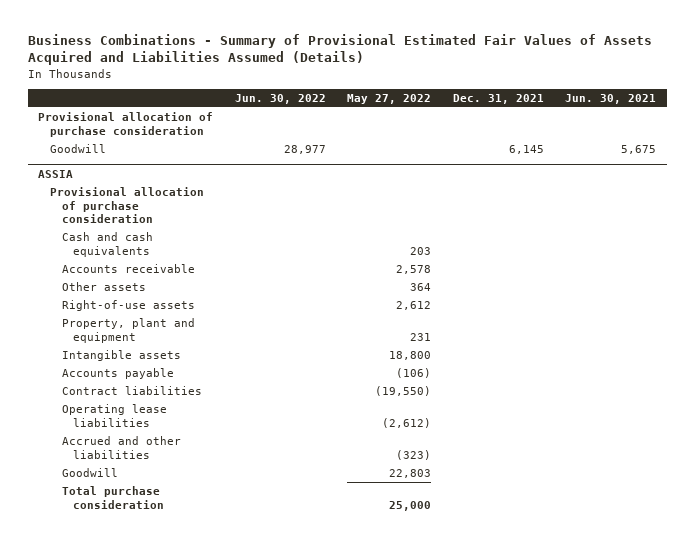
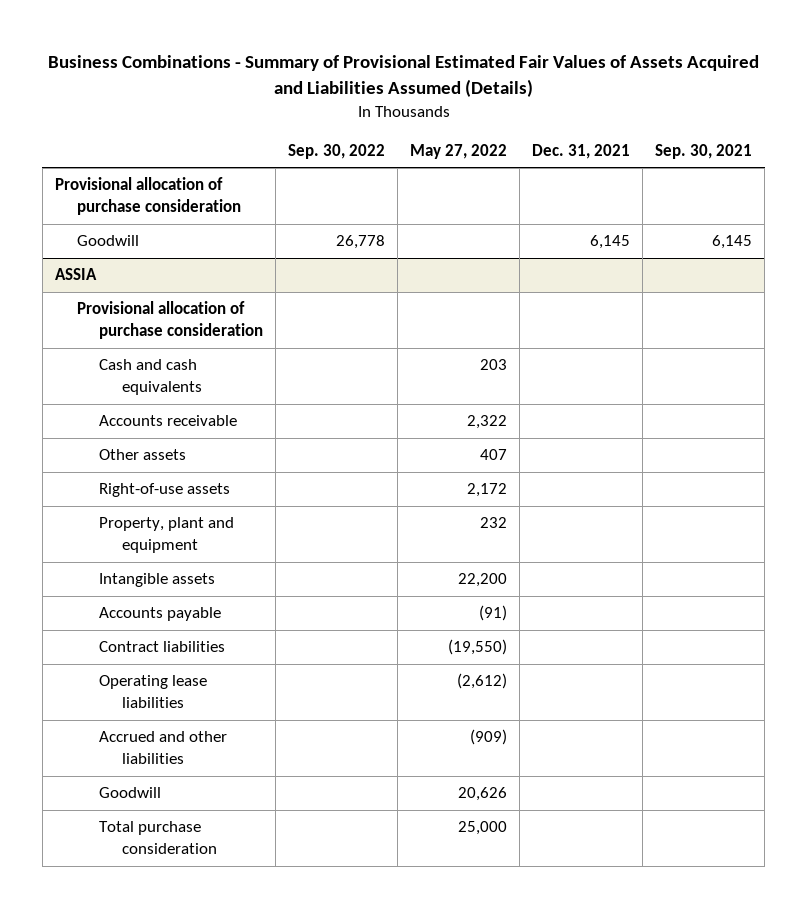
[234,93,326,104] Jun. 30, 2022 -> none
[565,93,657,104] Jun. 30, 2021 -> none
none -> [288,143,386,159] Sep. 30, 2022
none -> [655,143,753,159] Sep. 30, 2021
[396,265,432,275] 2,578 -> [467,415,508,430] 2,322
[410,283,432,292] 364 -> [480,449,508,461] 407
[396,301,432,311] 2,612 -> [467,483,508,498] 2,172
[410,332,432,341] 231 -> [480,517,508,529] 232
[389,351,432,361] 18,800 -> [458,573,508,588] 22,200
[396,368,432,379] (106) -> [479,605,508,622] (91)
[396,449,432,460] (323) -> [470,729,508,746] (909)
[389,469,432,479] 22,803 -> [458,787,508,802] 20,626

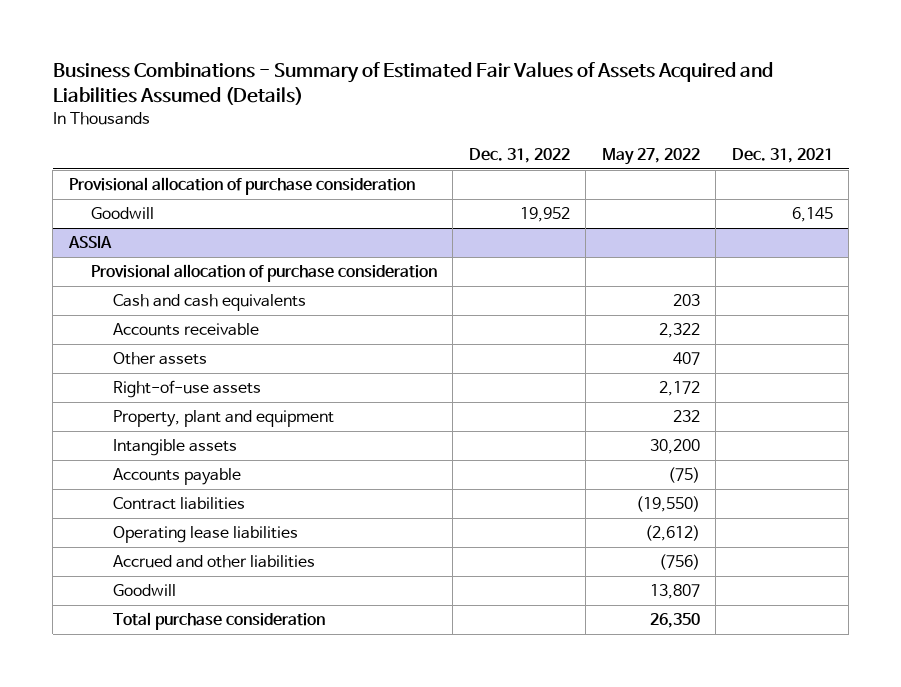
[47,55,759,98] Business Combinations - Summary of Provisional Estimated Fair Values of Assets Acquired and Liabilities Assumed (Details) -> [52,62,773,106] Business Combinations - Summary of Estimated Fair Values of Assets Acquired and Liabilities Assumed (Details)
[288,143,386,159] Sep. 30, 2022 -> none
[655,143,753,159] Sep. 30, 2021 -> none
none -> [468,148,570,164] Dec. 31, 2022
[458,573,508,588] 22,200 -> [649,439,700,455] 30,200
[479,605,508,622] (91) -> [667,467,700,484] (75)
[470,729,508,746] (909) -> [658,554,700,571] (756)
[458,787,508,802] 20,626 -> [649,584,700,600] 13,807
[458,821,508,836] 25,000 -> [649,613,700,629] 26,350

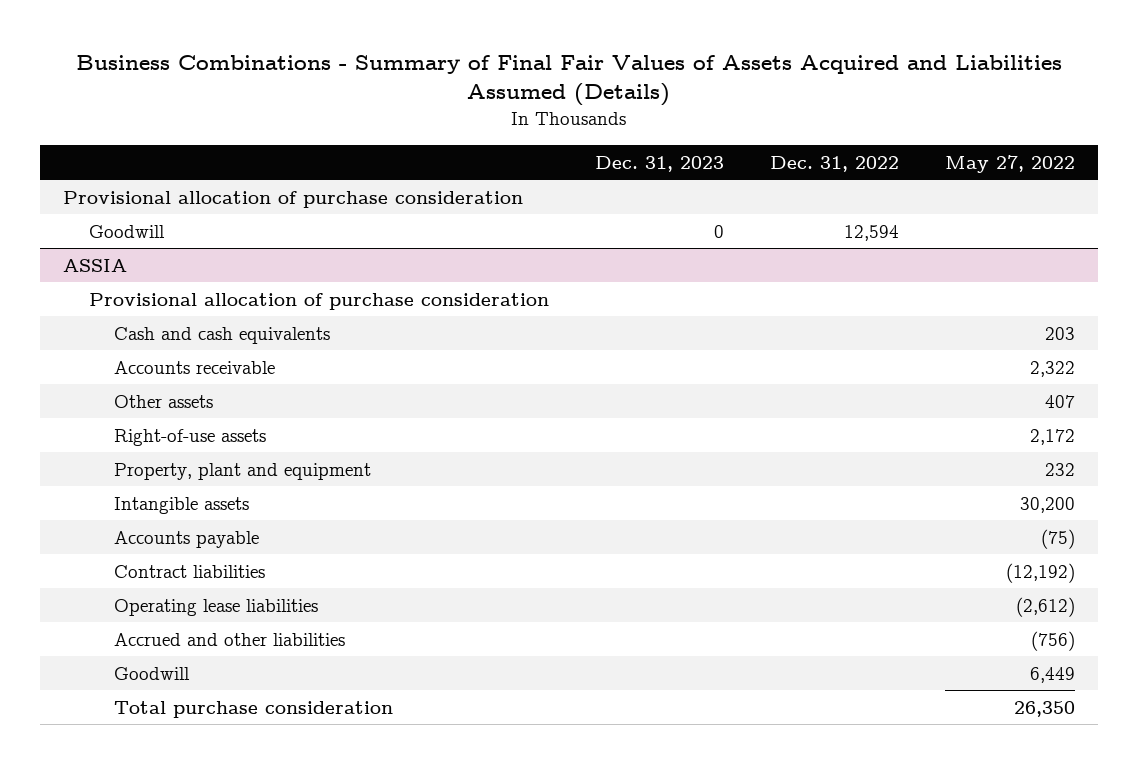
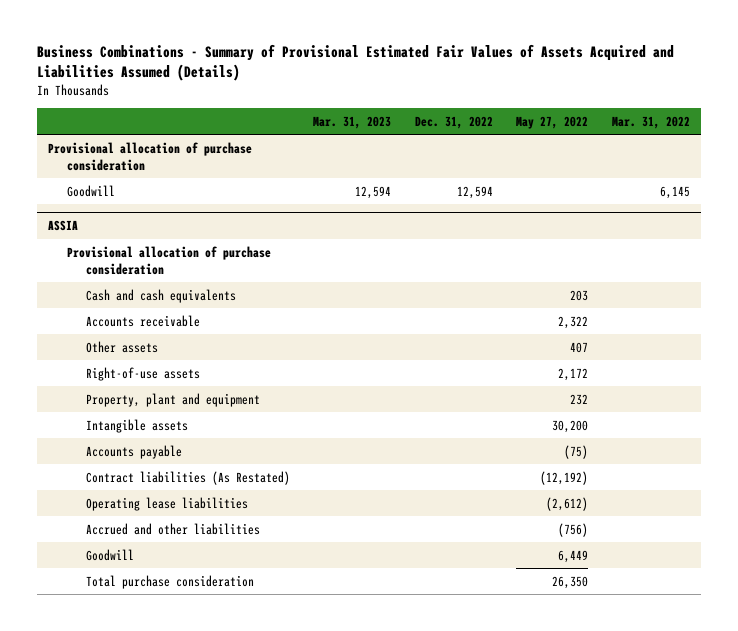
[75,54,1062,107] Business Combinations - Summary of Final Fair Values of Assets Acquired and Liabilities Assumed (Details) -> [36,44,674,82] Business Combinations - Summary of Provisional Estimated Fair Values of Assets Acquired and Liabilities Assumed (Details)
[594,155,724,172] Dec. 31, 2023 -> none
none -> [313,115,392,129] Mar. 31, 2023
none -> [611,115,690,129] Mar. 31, 2022
[114,564,266,578] Contract liabilities -> [85,470,290,485] Contract liabilities (As Restated)

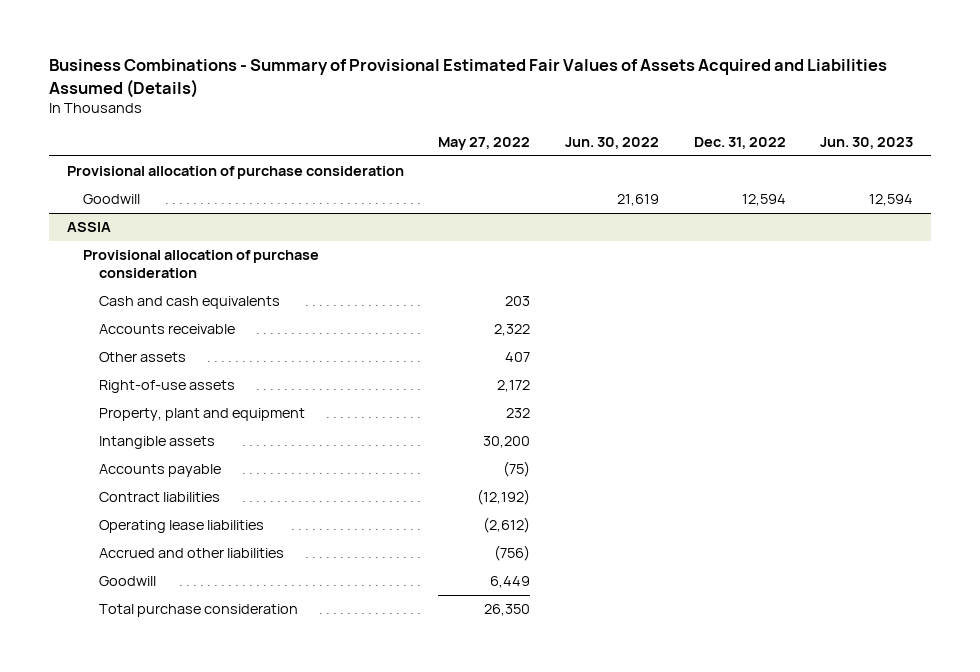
[313,115,392,129] Mar. 31, 2023 -> none
[611,115,690,129] Mar. 31, 2022 -> none
none -> [565,136,660,149] Jun. 30, 2022
none -> [820,136,914,149] Jun. 30, 2023
[85,470,290,485] Contract liabilities (As Restated) -> [99,492,221,503] Contract liabilities

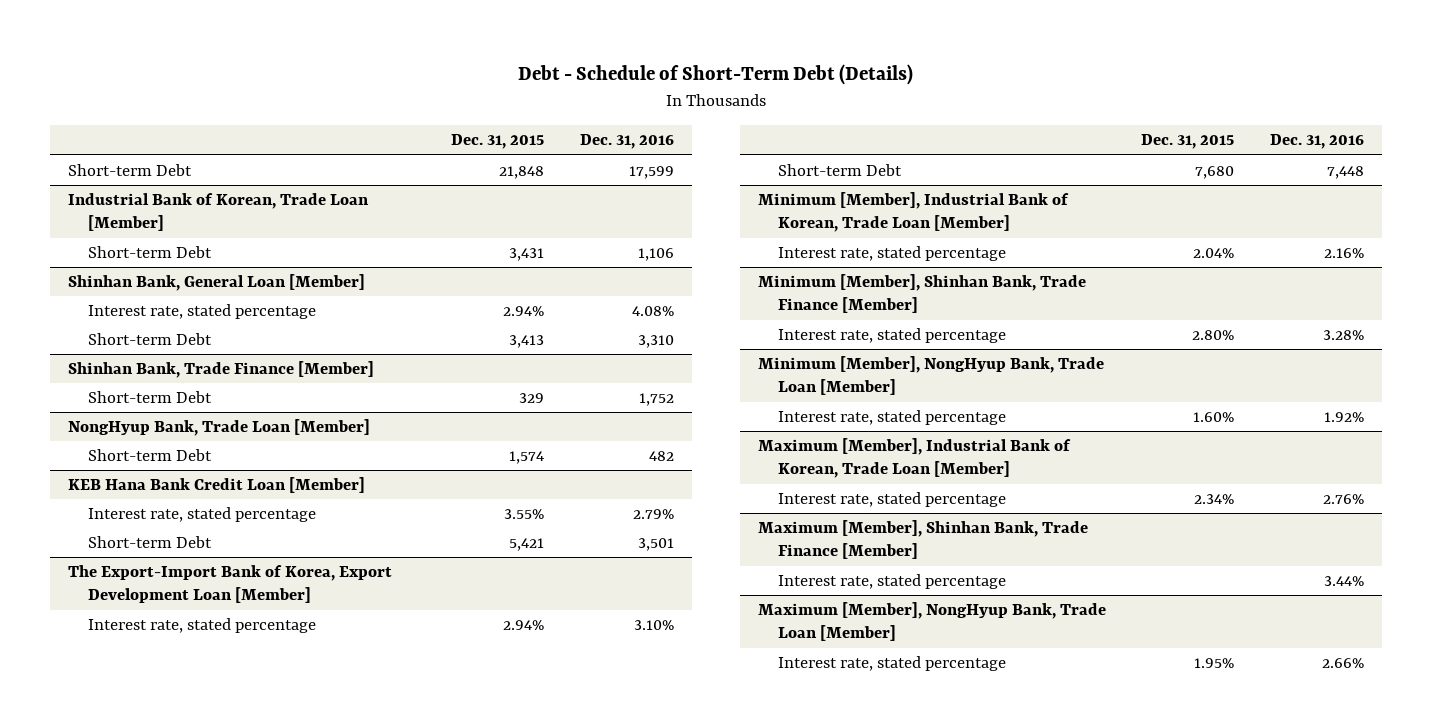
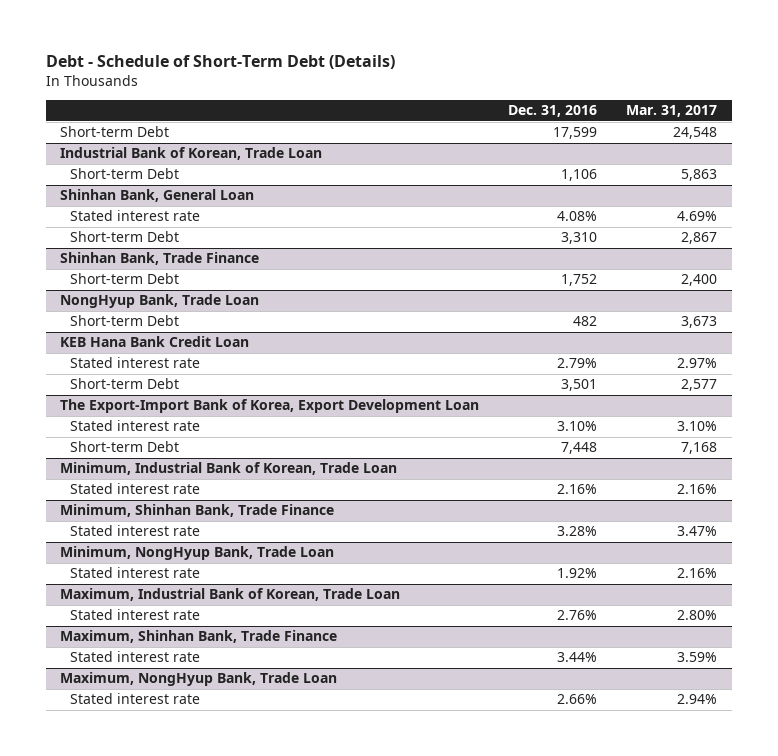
[451,134,545,150] Dec. 31, 2015 -> none
none -> [626,105,718,118] Mar. 31, 2017
[67,193,369,232] Industrial Bank of Korean, Trade Loan [Member] -> [60,147,323,161] Industrial Bank of Korean, Trade Loan
[67,274,365,292] Shinhan Bank, General Loan [Member] -> [60,189,255,203] Shinhan Bank, General Loan
[87,304,316,320] Interest rate, stated percentage -> [70,210,201,222] Stated interest rate
[67,361,374,379] Shinhan Bank, Trade Finance [Member] -> [60,252,260,266] Shinhan Bank, Trade Finance
[67,419,370,437] NongHyup Bank, Trade Loan [Member] -> [60,294,260,309] NongHyup Bank, Trade Loan
[67,477,365,494] KEB Hana Bank Credit Loan [Member] -> [60,336,250,348] KEB Hana Bank Credit Loan
[87,507,316,523] Interest rate, stated percentage -> [70,357,201,369] Stated interest rate
[67,565,392,604] The Export-Import Bank of Korea, Export Development Loan [Member] -> [60,399,480,414] The Export-Import Bank of Korea, Export Development Loan
[87,618,316,634] Interest rate, stated percentage -> [70,420,201,432] Stated interest rate
[757,192,1069,233] Minimum [Member], Industrial Bank of Korean, Trade Loan [Member] -> [60,462,398,476] Minimum, Industrial Bank of Korean, Trade Loan
[777,246,1006,262] Interest rate, stated percentage -> [70,483,201,495] Stated interest rate
[757,274,1086,314] Minimum [Member], Shinhan Bank, Trade Finance [Member] -> [60,504,335,518] Minimum, Shinhan Bank, Trade Finance
[777,328,1006,344] Interest rate, stated percentage -> [70,525,201,537] Stated interest rate
[757,356,1104,396] Minimum [Member], NongHyup Bank, Trade Loan [Member] -> [60,546,335,561] Minimum, NongHyup Bank, Trade Loan
[777,410,1006,426] Interest rate, stated percentage -> [70,567,201,579] Stated interest rate
[757,438,1071,479] Maximum [Member], Industrial Bank of Korean, Trade Loan [Member] -> [60,588,401,602] Maximum, Industrial Bank of Korean, Trade Loan
[777,492,1006,508] Interest rate, stated percentage -> [70,609,201,621] Stated interest rate
[757,520,1088,560] Maximum [Member], Shinhan Bank, Trade Finance [Member] -> [60,630,338,644] Maximum, Shinhan Bank, Trade Finance
[777,574,1006,590] Interest rate, stated percentage -> [70,651,201,663] Stated interest rate
[757,602,1106,642] Maximum [Member], NongHyup Bank, Trade Loan [Member] -> [60,672,338,687] Maximum, NongHyup Bank, Trade Loan
[777,656,1006,672] Interest rate, stated percentage -> [70,693,201,705] Stated interest rate

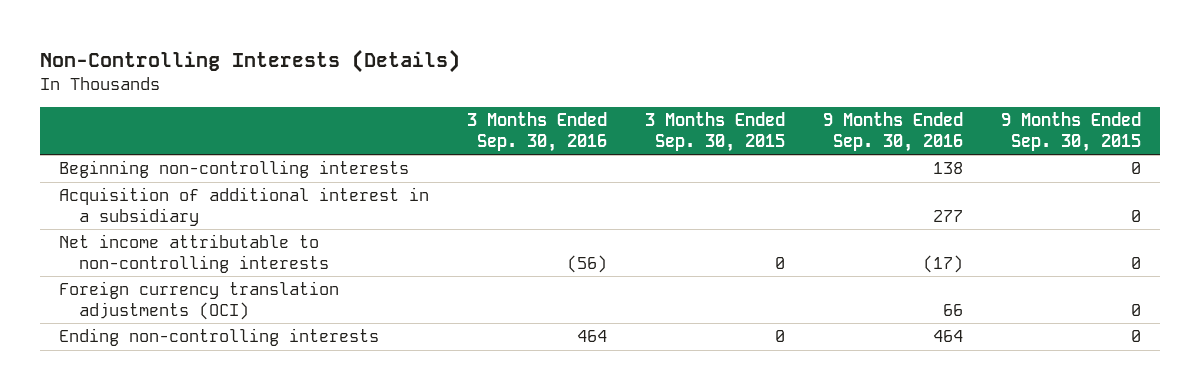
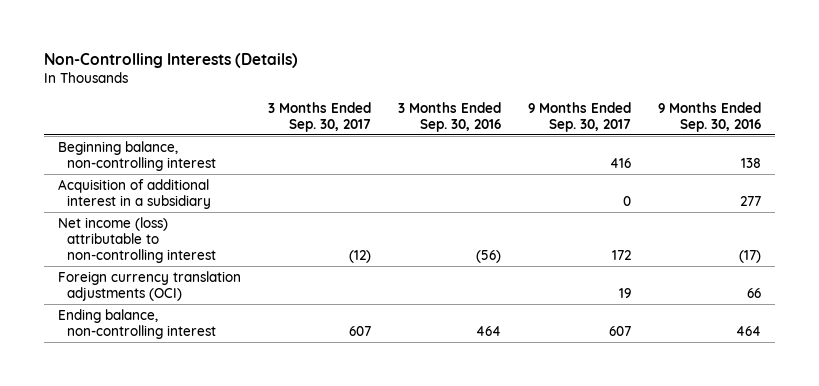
[645,112,786,152] 3 Months Ended Sep. 30, 2015 -> none
[1000,112,1141,152] 9 Months Ended Sep. 30, 2015 -> none
none -> [267,101,371,132] 3 Months Ended Sep. 30, 2017
none -> [528,101,632,132] 9 Months Ended Sep. 30, 2017
[59,160,410,179] Beginning non-controlling interests -> [57,140,217,171] Beginning balance, non-controlling interest
[59,234,329,273] Net income attributable to non-controlling interests -> [57,216,217,264] Net income (loss) attributable to non-controlling interest
[59,328,380,347] Ending non-controlling interests -> [57,308,217,339] Ending balance, non-controlling interest

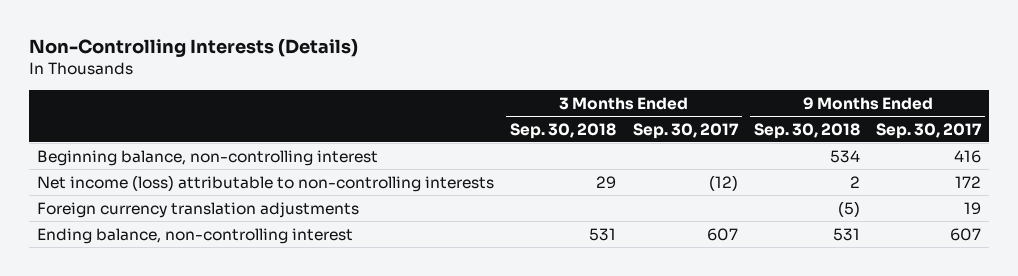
[397,101,501,132] 3 Months Ended Sep. 30, 2016 -> none
[658,101,762,132] 9 Months Ended Sep. 30, 2016 -> none
none -> [510,122,617,139] Sep. 30, 2018
none -> [753,122,860,139] Sep. 30, 2018
[57,178,212,209] Acquisition of additional interest in a subsidiary -> none
[57,216,217,264] Net income (loss) attributable to non-controlling interest -> [37,174,495,192] Net income (loss) attributable to non-controlling interests
[57,270,241,301] Foreign currency translation adjustments (OCI) -> [37,201,360,218] Foreign currency translation adjustments

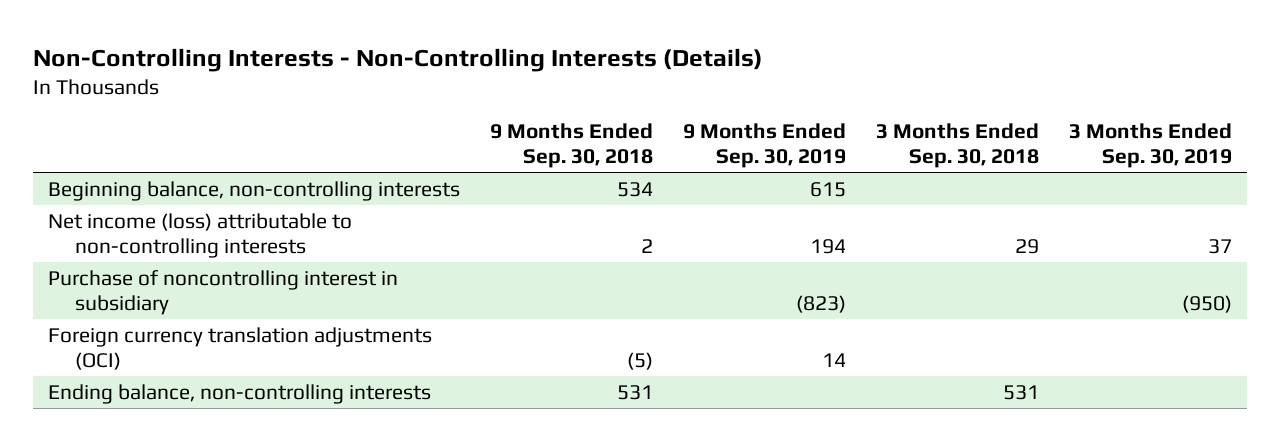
[28,39,358,58] Non-Controlling Interests (Details) -> [32,47,763,72] Non-Controlling Interests - Non-Controlling Interests (Details)
[632,122,739,139] Sep. 30, 2017 -> none
[876,122,983,139] Sep. 30, 2017 -> none
none -> [683,123,847,169] 9 Months Ended Sep. 30, 2019
none -> [1069,123,1233,169] 3 Months Ended Sep. 30, 2019
[37,149,379,166] Beginning balance, non-controlling interest -> [47,180,460,201] Beginning balance, non-controlling interests
none -> [47,269,398,315] Purchase of noncontrolling interest in subsidiary
[37,201,360,218] Foreign currency translation adjustments -> [47,326,432,370] Foreign currency translation adjustments (OCI)
[37,227,354,244] Ending balance, non-controlling interest -> [47,383,431,404] Ending balance, non-controlling interests

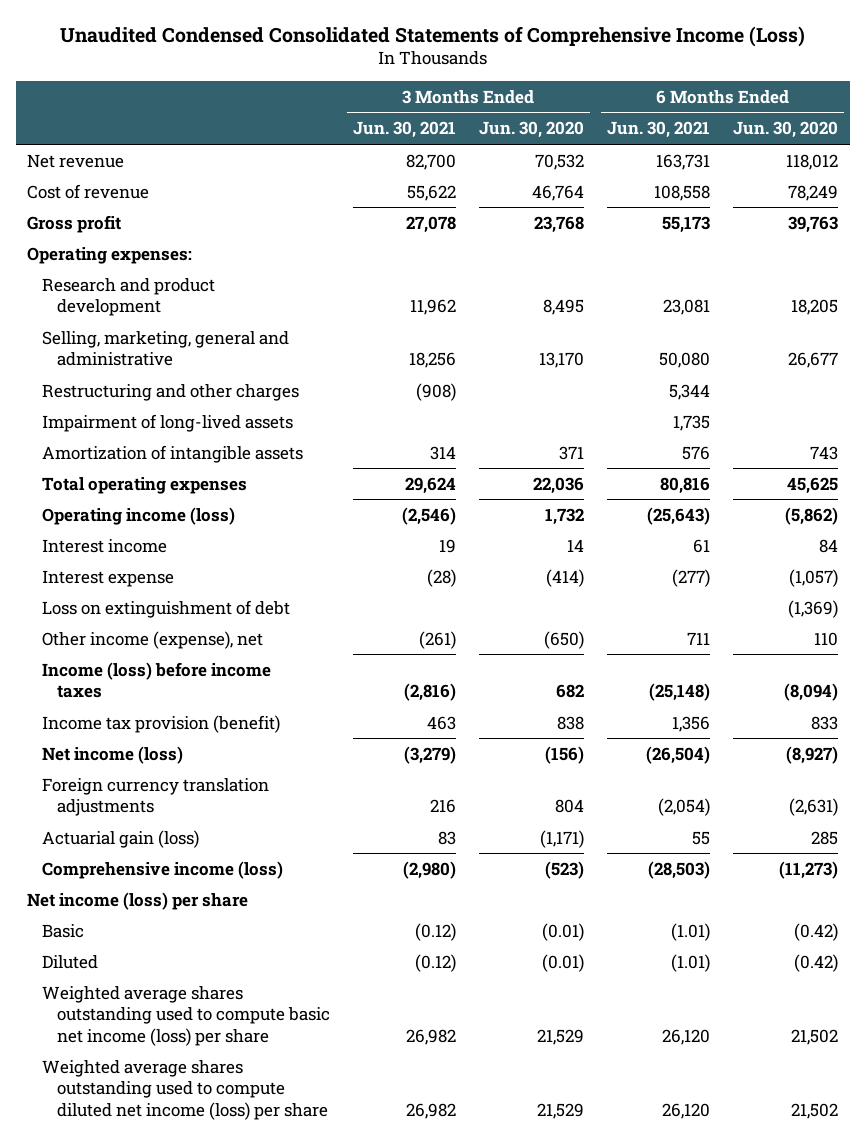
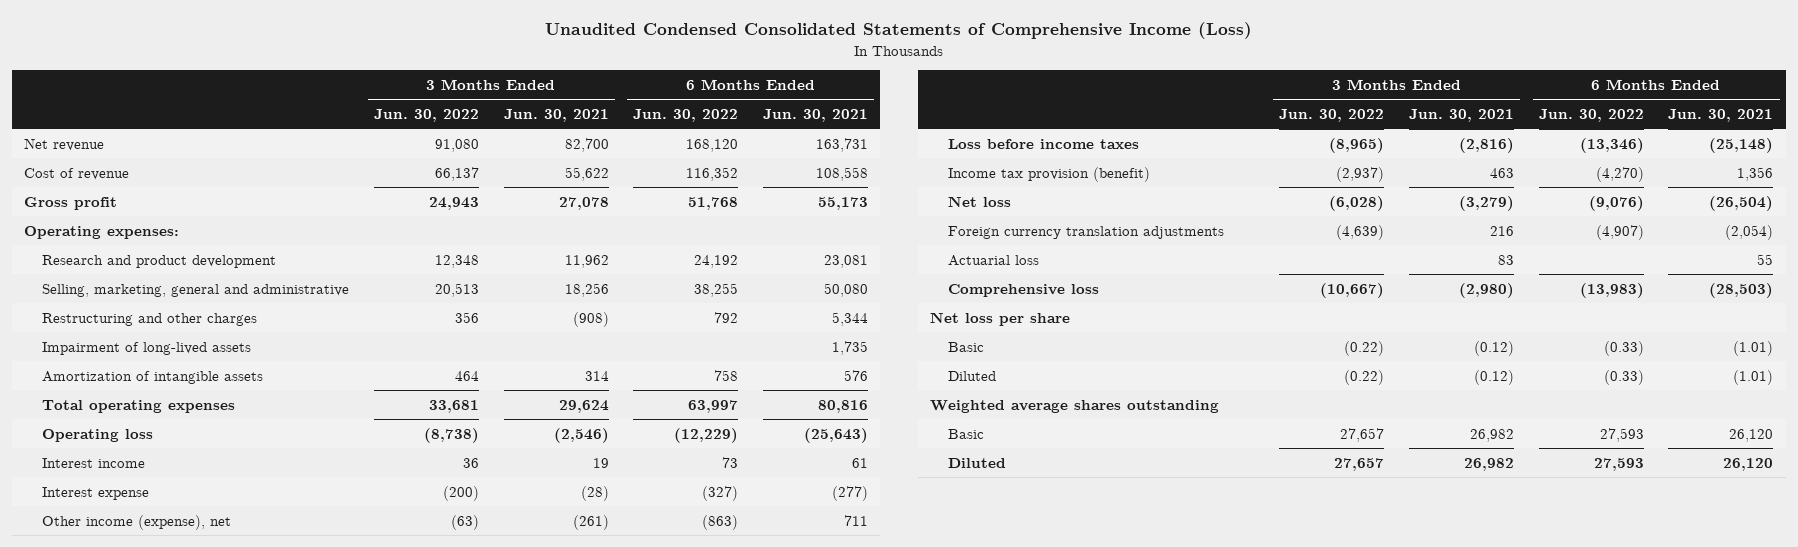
[479,121,585,139] Jun. 30, 2020 -> none
[733,121,839,139] Jun. 30, 2020 -> none
none -> [373,108,479,122] Jun. 30, 2022
none -> [633,108,739,122] Jun. 30, 2022
[41,506,235,525] Operating income (loss) -> [42,428,154,442] Operating loss
[41,599,290,618] Loss on extinguishment of debt -> none
[41,661,271,699] Income (loss) before income taxes -> [947,138,1139,149] Loss before income taxes
[41,745,183,764] Net income (loss) -> [947,195,1011,207] Net loss
[41,829,199,848] Actuarial gain (loss) -> [947,254,1039,266] Actuarial loss
[41,860,283,879] Comprehensive income (loss) -> [947,283,1099,297] Comprehensive loss
[27,891,249,910] Net income (loss) per share -> [929,311,1070,326] Net loss per share
none -> [929,399,1219,413] Weighted average shares outstanding
[41,985,330,1046] Weighted average shares outstanding used to compute basic net income (loss) per share -> [947,428,984,439] Basic
[41,1059,328,1120] Weighted average shares outstanding used to compute diluted net income (loss) per share -> [947,457,1006,468] Diluted

